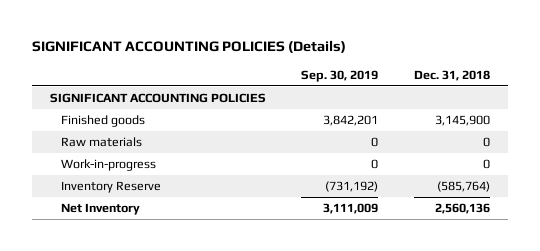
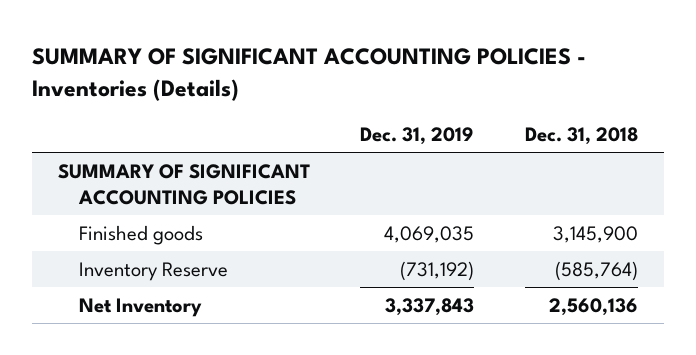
[32,40,347,54] SIGNIFICANT ACCOUNTING POLICIES (Details) -> [32,47,587,101] SUMMARY OF SIGNIFICANT ACCOUNTING POLICIES - Inventories (Details)
[301,69,379,82] Sep. 30, 2019 -> none
none -> [360,126,475,145] Dec. 31, 2019
[49,93,266,104] SIGNIFICANT ACCOUNTING POLICIES -> [57,163,310,205] SUMMARY OF SIGNIFICANT ACCOUNTING POLICIES
[61,137,143,148] Raw materials -> none
[61,159,157,172] Work-in-progress -> none

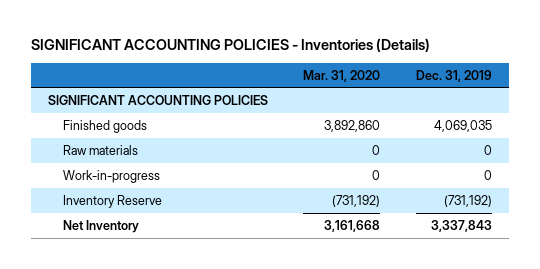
[32,47,587,101] SUMMARY OF SIGNIFICANT ACCOUNTING POLICIES - Inventories (Details) -> [30,38,430,53] SIGNIFICANT ACCOUNTING POLICIES - Inventories (Details)
[525,126,639,145] Dec. 31, 2018 -> none
none -> [303,69,381,82] Mar. 31, 2020
[57,163,310,205] SUMMARY OF SIGNIFICANT ACCOUNTING POLICIES -> [48,95,269,106] SIGNIFICANT ACCOUNTING POLICIES
none -> [63,145,139,156] Raw materials
none -> [63,170,161,184] Work-in-progress

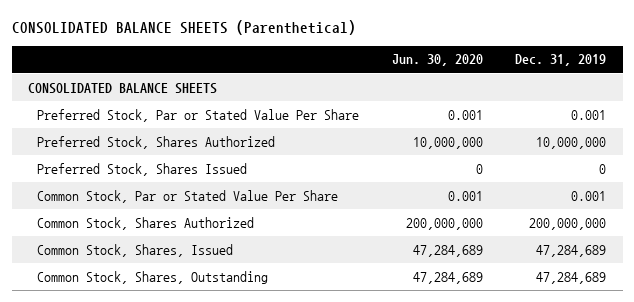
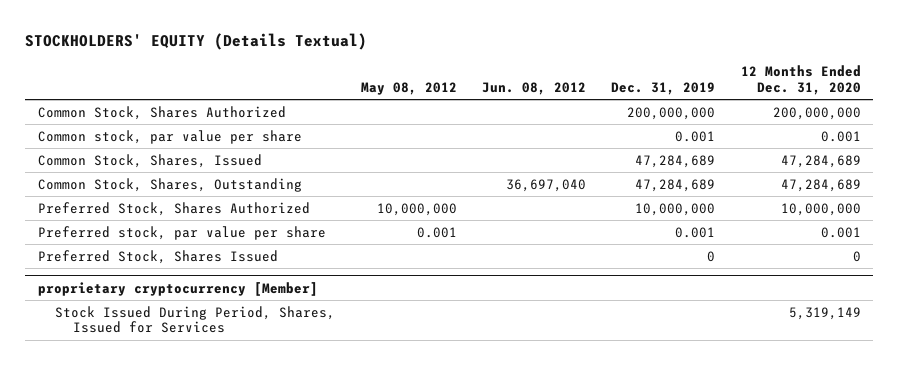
[11,20,356,36] CONSOLIDATED BALANCE SHEETS (Parenthetical) -> [25,33,368,51] STOCKHOLDERS' EQUITY (Details Textual)
[391,54,483,67] Jun. 30, 2020 -> none
none -> [360,82,457,96] May 08, 2012
none -> [482,82,587,96] Jun. 08, 2012
none -> [740,65,861,96] 12 Months Ended Dec. 31, 2020
[27,82,217,94] CONSOLIDATED BALANCE SHEETS -> none
[37,108,360,122] Preferred Stock, Par or Stated Value Per Share -> none
[37,189,339,203] Common Stock, Par or Stated Value Per Share -> none
none -> [37,129,302,144] Common stock, par value per share
[37,135,276,149] Preferred Stock, Shares Authorized -> [37,201,310,216] Preferred Stock, Shares Authorized
none -> [37,225,326,240] Preferred stock, par value per share
[37,162,248,176] Preferred Stock, Shares Issued -> [37,249,278,264] Preferred Stock, Shares Issued
none -> [37,281,318,296] proprietary cryptocurrency [Member]
none -> [55,305,336,334] Stock Issued During Period, Shares, Issued for Services

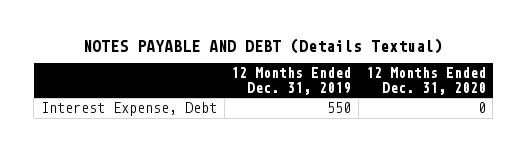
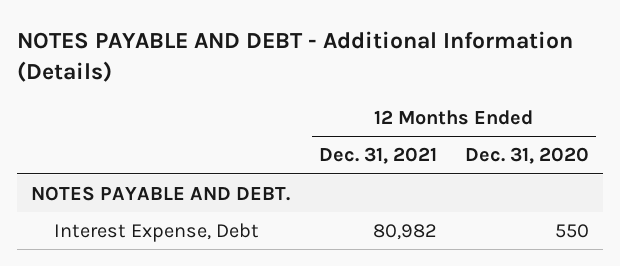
[83,37,444,54] NOTES PAYABLE AND DEBT (Details Textual) -> [17,31,574,83] NOTES PAYABLE AND DEBT - Additional Information (Details)
[231,67,352,95] 12 Months Ended Dec. 31, 2019 -> none
none -> [318,147,437,165] Dec. 31, 2021
none -> [31,185,291,201] NOTES PAYABLE AND DEBT.
[477,102,486,114] 0 -> [554,223,589,238] 550

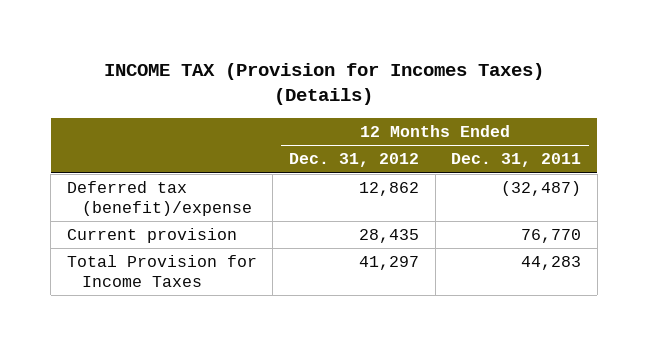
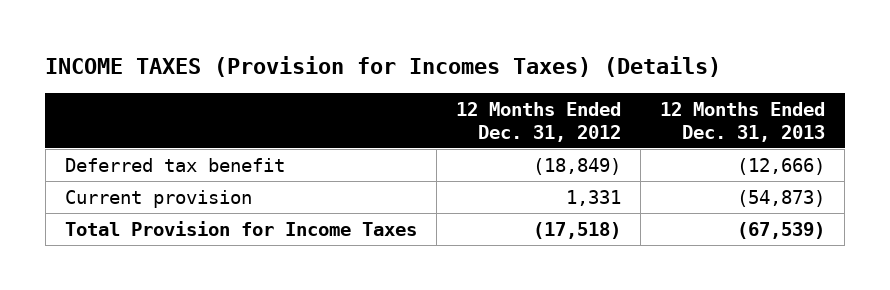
[103,63,544,106] INCOME TAX (Provision for Incomes Taxes) (Details) -> [45,56,722,78] INCOME TAXES (Provision for Incomes Taxes) (Details)
[451,153,582,168] Dec. 31, 2011 -> none
none -> [660,101,826,142] 12 Months Ended Dec. 31, 2013
[66,181,252,217] Deferred tax (benefit)/expense -> [64,157,285,172] Deferred tax benefit
[358,182,419,197] 12,862 -> [532,157,621,175] (18,849)
[358,229,419,244] 28,435 -> [565,189,621,206] 1,331
[358,256,419,271] 41,297 -> [532,221,621,239] (17,518)

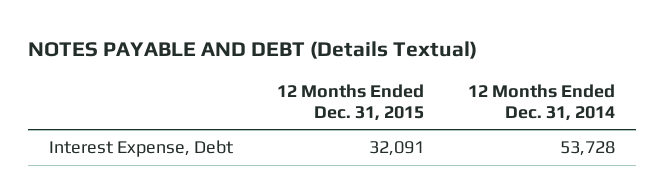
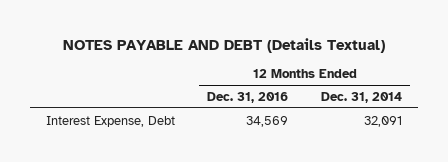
[276,83,424,121] 12 Months Ended Dec. 31, 2015 -> none
none -> [207,91,289,103] Dec. 31, 2016
[559,141,615,157] 53,728 -> [363,115,402,127] 32,091

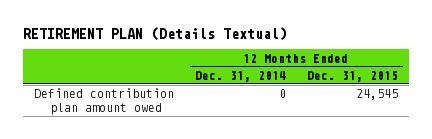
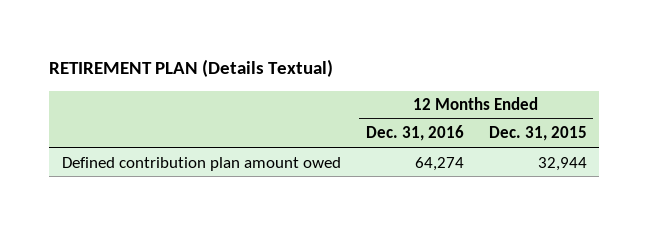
[194,70,286,82] Dec. 31, 2014 -> none
none -> [365,125,464,142] Dec. 31, 2016
[356,89,399,101] 24,545 -> [537,156,587,171] 32,944

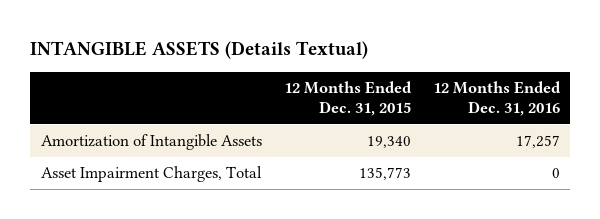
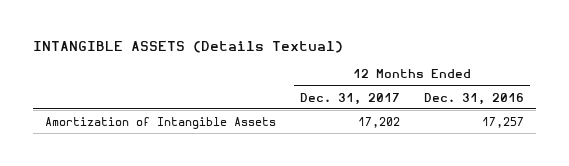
[283,81,412,117] 12 Months Ended Dec. 31, 2015 -> none
none -> [299,92,400,105] Dec. 31, 2017
[40,166,262,183] Asset Impairment Charges, Total -> none

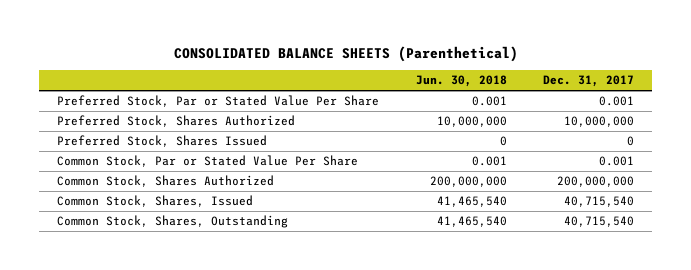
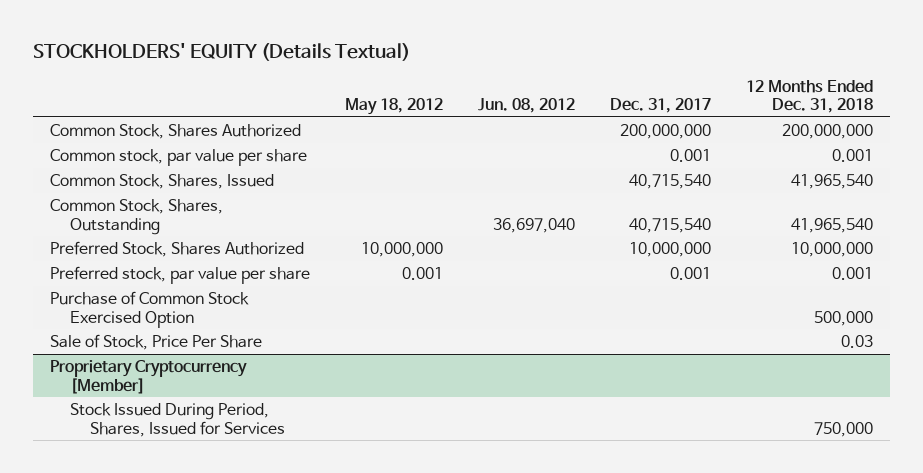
[173,45,518,62] CONSOLIDATED BALANCE SHEETS (Parenthetical) -> [32,42,410,61] STOCKHOLDERS' EQUITY (Details Textual)
[415,75,507,88] Jun. 30, 2018 -> none
none -> [345,98,444,116] May 18, 2012
none -> [477,98,575,114] Jun. 08, 2012
none -> [745,79,873,114] 12 Months Ended Dec. 31, 2018
[57,95,380,108] Preferred Stock, Par or Stated Value Per Share -> none
[57,135,268,148] Preferred Stock, Shares Issued -> none
[57,155,359,168] Common Stock, Par or Stated Value Per Share -> none
none -> [50,149,308,167] Common stock, par value per share
[57,115,296,128] Preferred Stock, Shares Authorized -> [50,241,305,258] Preferred Stock, Shares Authorized
none -> [50,266,311,285] Preferred stock, par value per share
none -> [50,291,250,328] Purchase of Common Stock Exercised Option
none -> [50,334,263,351] Sale of Stock, Price Per Share
none -> [50,360,248,394] Proprietary Cryptocurrency [Member]
none -> [70,403,285,437] Stock Issued During Period, Shares, Issued for Services

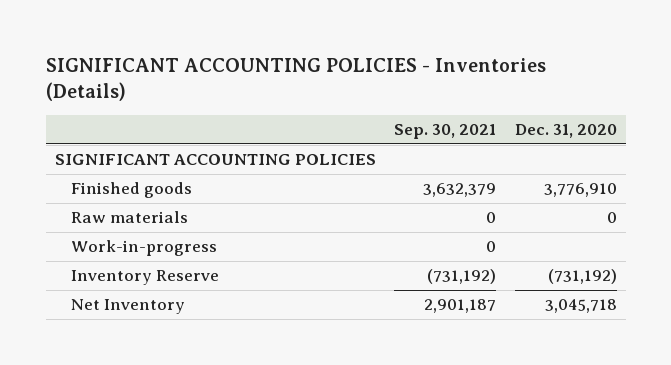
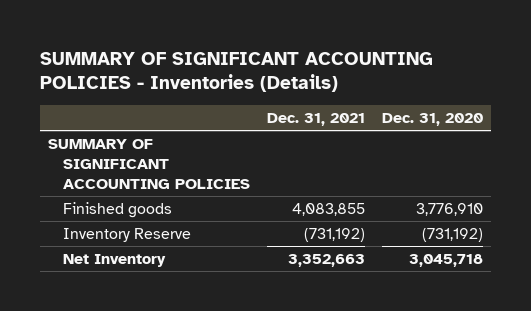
[45,57,546,102] SIGNIFICANT ACCOUNTING POLICIES - Inventories (Details) -> [39,51,433,93] SUMMARY OF SIGNIFICANT ACCOUNTING POLICIES - Inventories (Details)
[394,124,497,140] Sep. 30, 2021 -> none
none -> [266,112,365,126] Dec. 31, 2021
[54,154,376,166] SIGNIFICANT ACCOUNTING POLICIES -> [48,138,251,190] SUMMARY OF SIGNIFICANT ACCOUNTING POLICIES
[70,211,188,224] Raw materials -> none
[70,240,217,257] Work-in-progress -> none

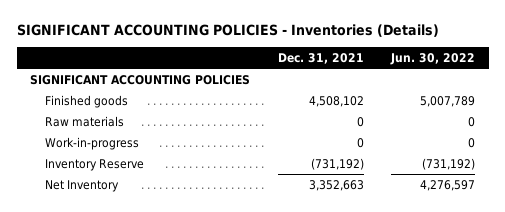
[39,51,433,93] SUMMARY OF SIGNIFICANT ACCOUNTING POLICIES - Inventories (Details) -> [16,24,439,38] SIGNIFICANT ACCOUNTING POLICIES - Inventories (Details)
[381,112,483,126] Dec. 31, 2020 -> none
none -> [390,53,476,66] Jun. 30, 2022
[48,138,251,190] SUMMARY OF SIGNIFICANT ACCOUNTING POLICIES -> [30,74,251,85] SIGNIFICANT ACCOUNTING POLICIES
[291,202,365,216] 4,083,855 -> [308,95,364,107] 4,508,102
none -> [44,115,124,127] Raw materials
none -> [44,136,139,150] Work-in-progress

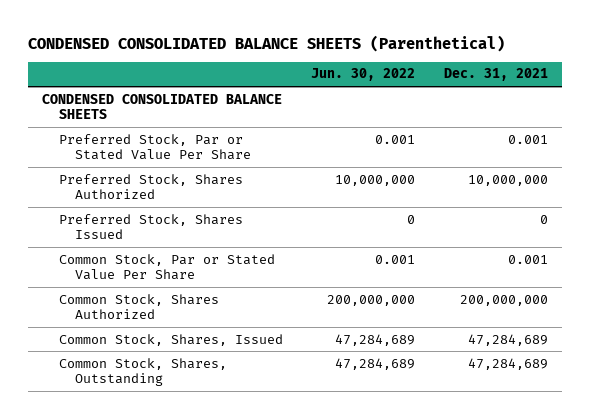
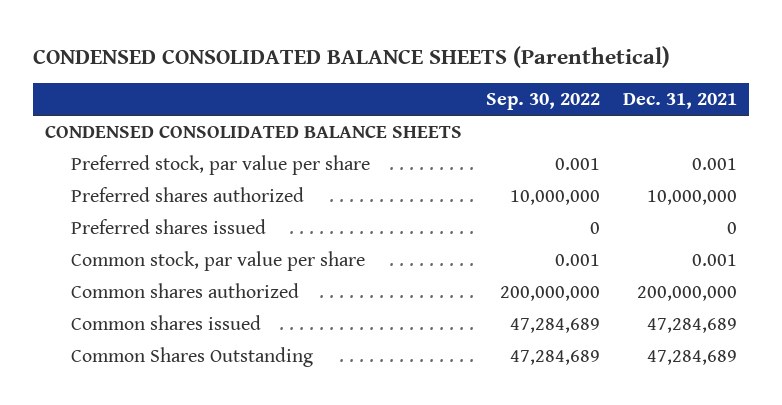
[311,68,416,82] Jun. 30, 2022 -> none
none -> [485,93,600,111] Sep. 30, 2022
[58,133,252,161] Preferred Stock, Par or Stated Value Per Share -> [71,155,371,176] Preferred stock, par value per share
[58,173,243,200] Preferred Stock, Shares Authorized -> [71,187,305,203] Preferred shares authorized
[58,213,243,240] Preferred Stock, Shares Issued -> [71,219,267,235] Preferred shares issued
[58,253,275,281] Common Stock, Par or Stated Value Per Share -> [71,251,366,272] Common stock, par value per share
[58,293,219,320] Common Stock, Shares Authorized -> [71,283,300,299] Common shares authorized
[58,333,283,346] Common Stock, Shares, Issued -> [71,315,262,331] Common shares issued
[58,357,227,387] Common Stock, Shares, Outstanding -> [71,347,314,368] Common Shares Outstanding

